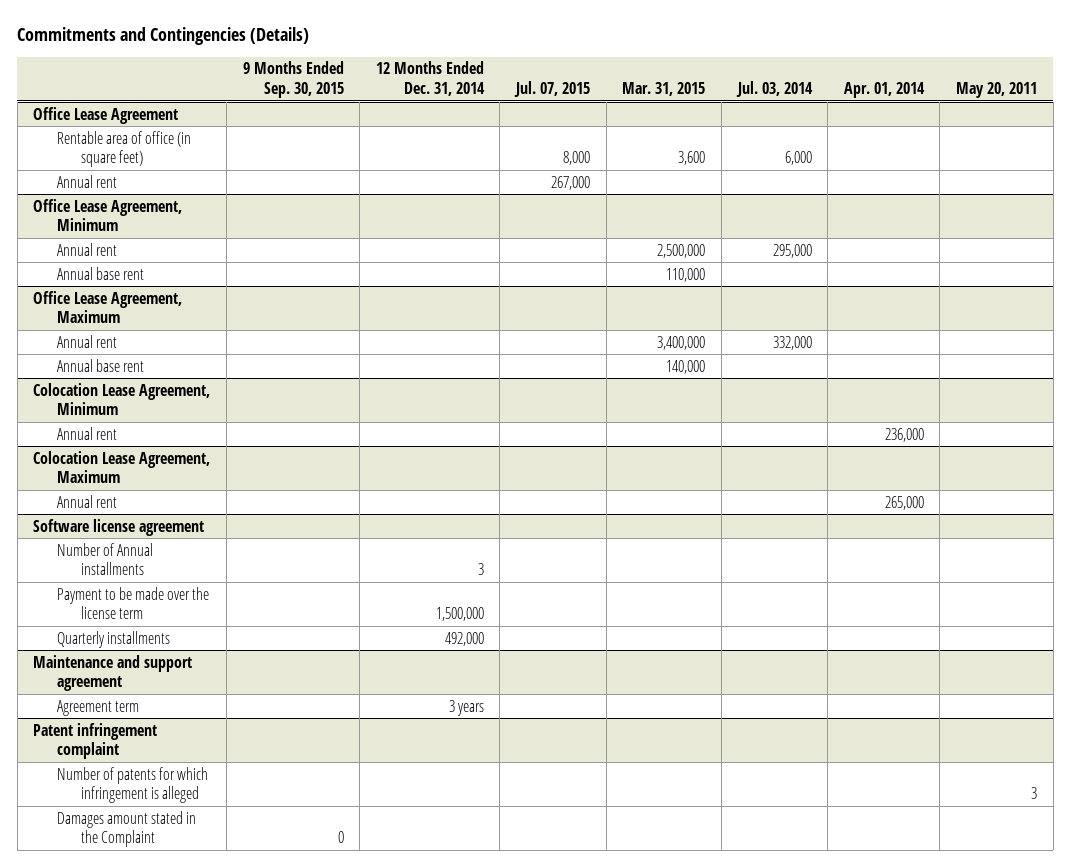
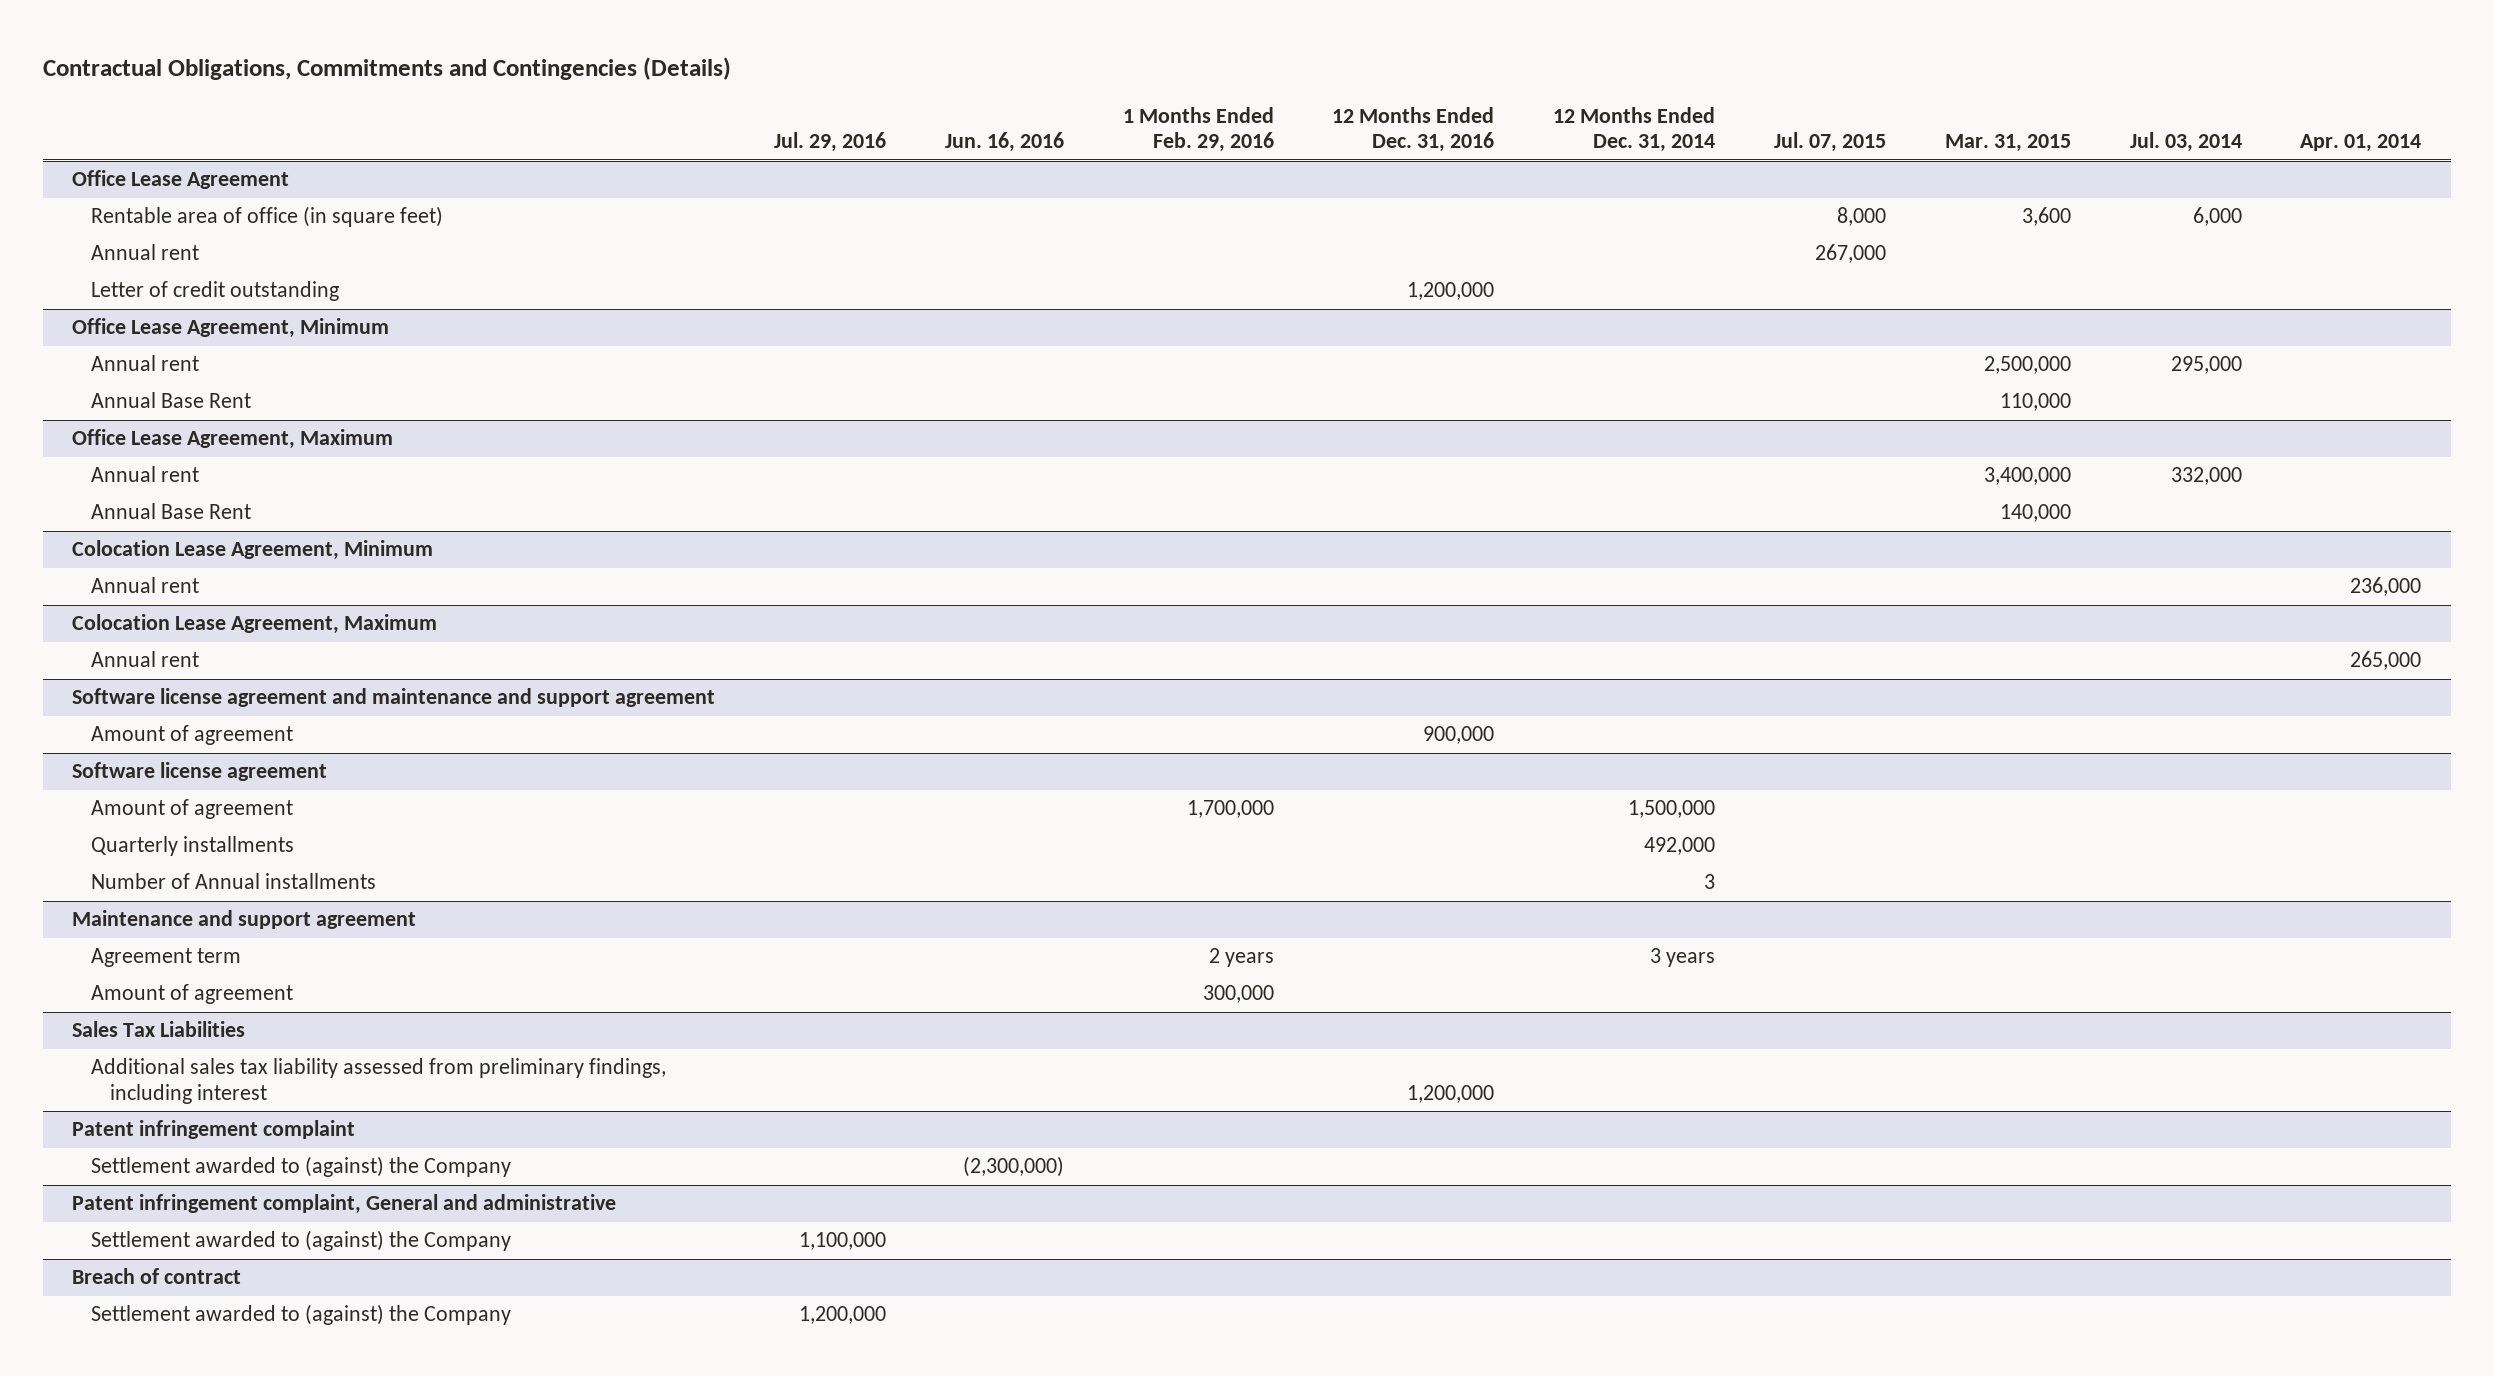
[17,27,310,46] Commitments and Contingencies (Details) -> [42,57,731,81] Contractual Obligations, Commitments and Contingencies (Details)
[242,61,344,98] 9 Months Ended Sep. 30, 2015 -> none
[956,81,1038,98] May 20, 2011 -> none
none -> [774,132,887,153] Jul. 29, 2016
none -> [944,132,1064,153] Jun. 16, 2016
none -> [1122,107,1274,153] 1 Months Ended Feb. 29, 2016
none -> [1332,107,1495,153] 12 Months Ended Dec. 31, 2016
none -> [91,281,340,302] Letter of credit outstanding
[57,266,145,280] Annual base rent -> [91,392,252,409] Annual Base Rent
[57,358,145,372] Annual base rent -> [91,503,252,520] Annual Base Rent
none -> [72,688,716,708] Software license agreement and maintenance and support agreement
none -> [91,725,294,746] Amount of agreement
[57,586,210,620] Payment to be made over the license term -> [91,799,294,820] Amount of agreement
[57,542,154,576] Number of Annual installments -> [91,873,377,890] Number of Annual installments
none -> [91,984,294,1005] Amount of agreement
none -> [72,1021,246,1038] Sales Tax Liabilities
none -> [91,1058,667,1104] Additional sales tax liability assessed from preliminary findings, including interest
[57,766,209,804] Number of patents for which infringement is alleged -> none
[57,810,197,848] Damages amount stated in the Complaint -> none
none -> [91,1156,512,1178] Settlement awarded to (against) the Company
none -> [72,1194,617,1215] Patent infringement complaint, General and administrative
none -> [91,1230,512,1252] Settlement awarded to (against) the Company
none -> [72,1268,242,1285] Breach of contract
none -> [91,1304,512,1326] Settlement awarded to (against) the Company

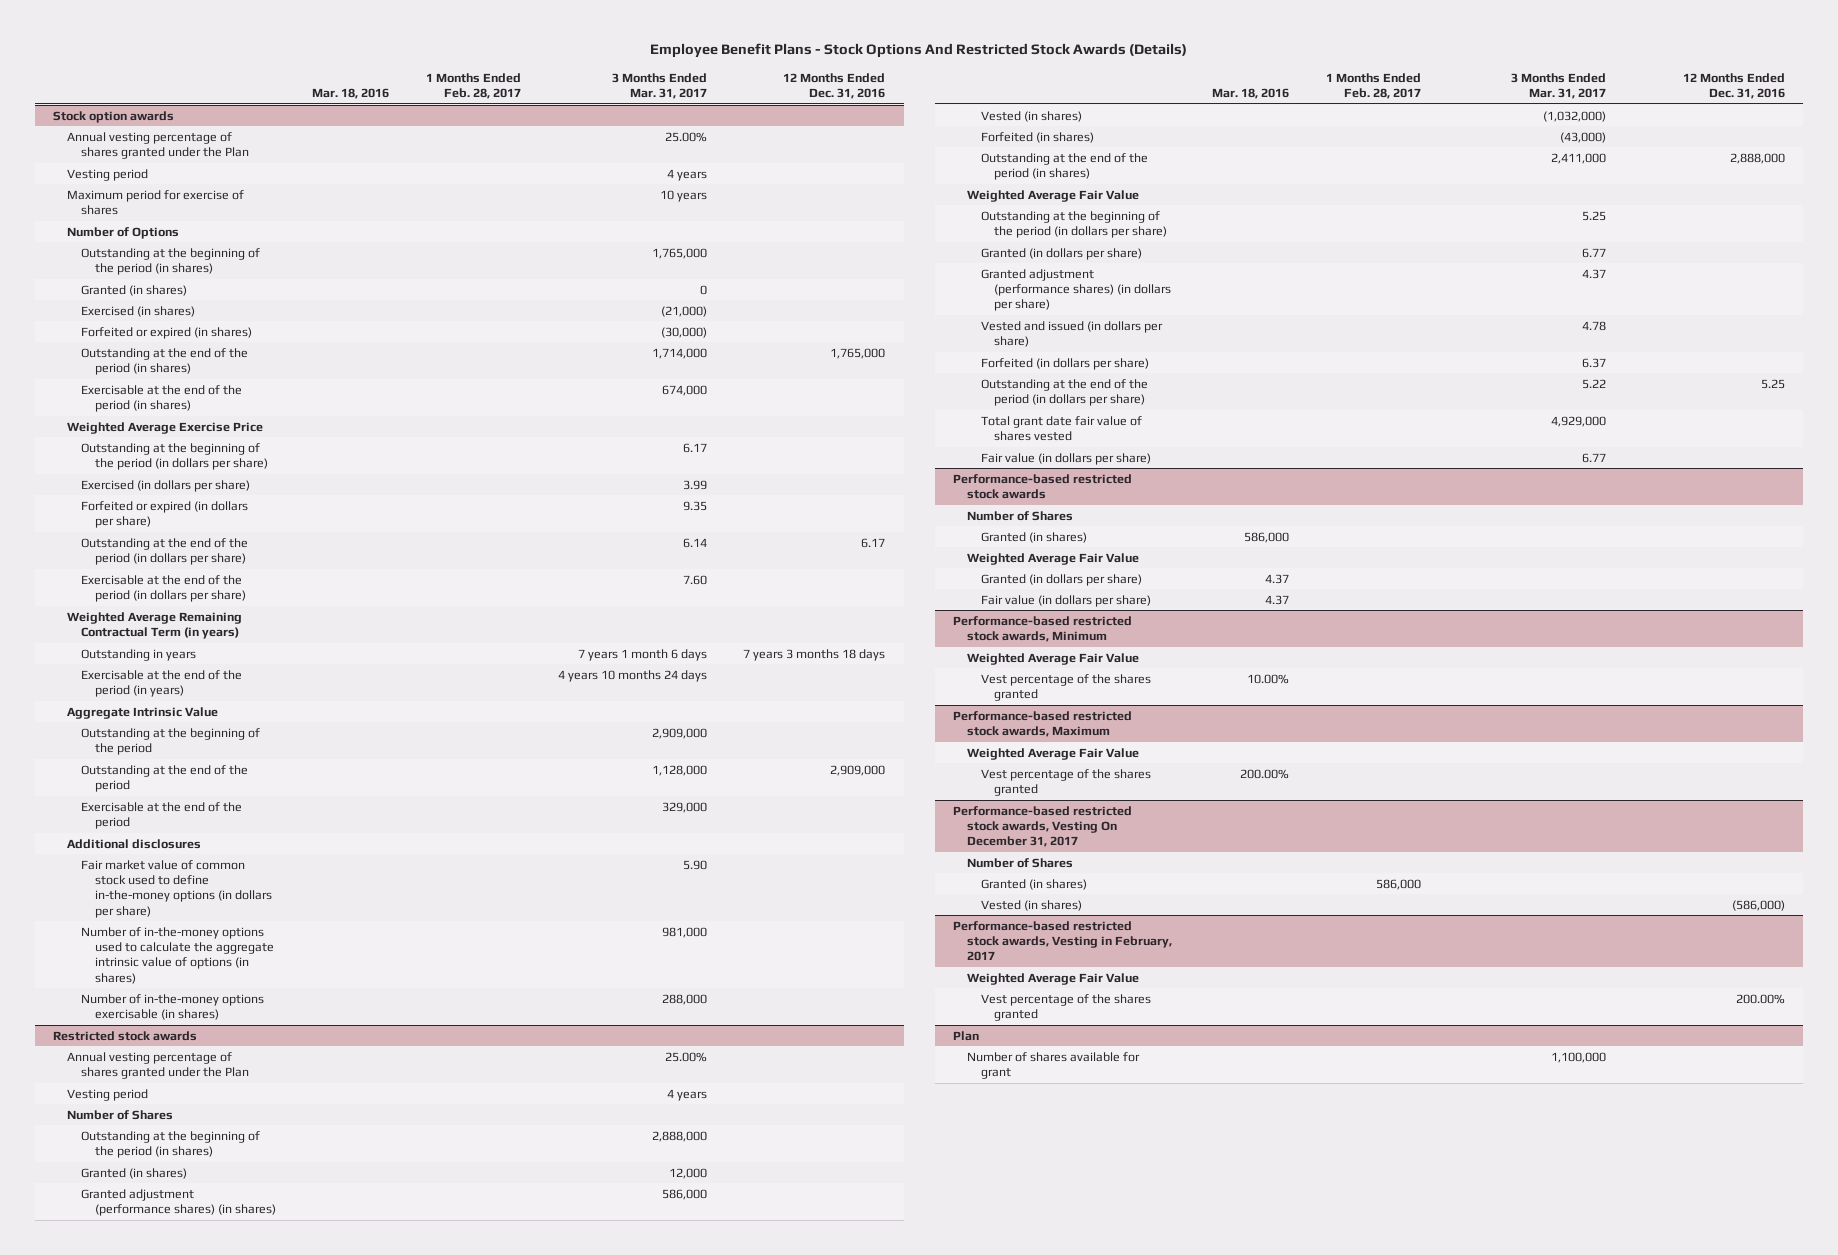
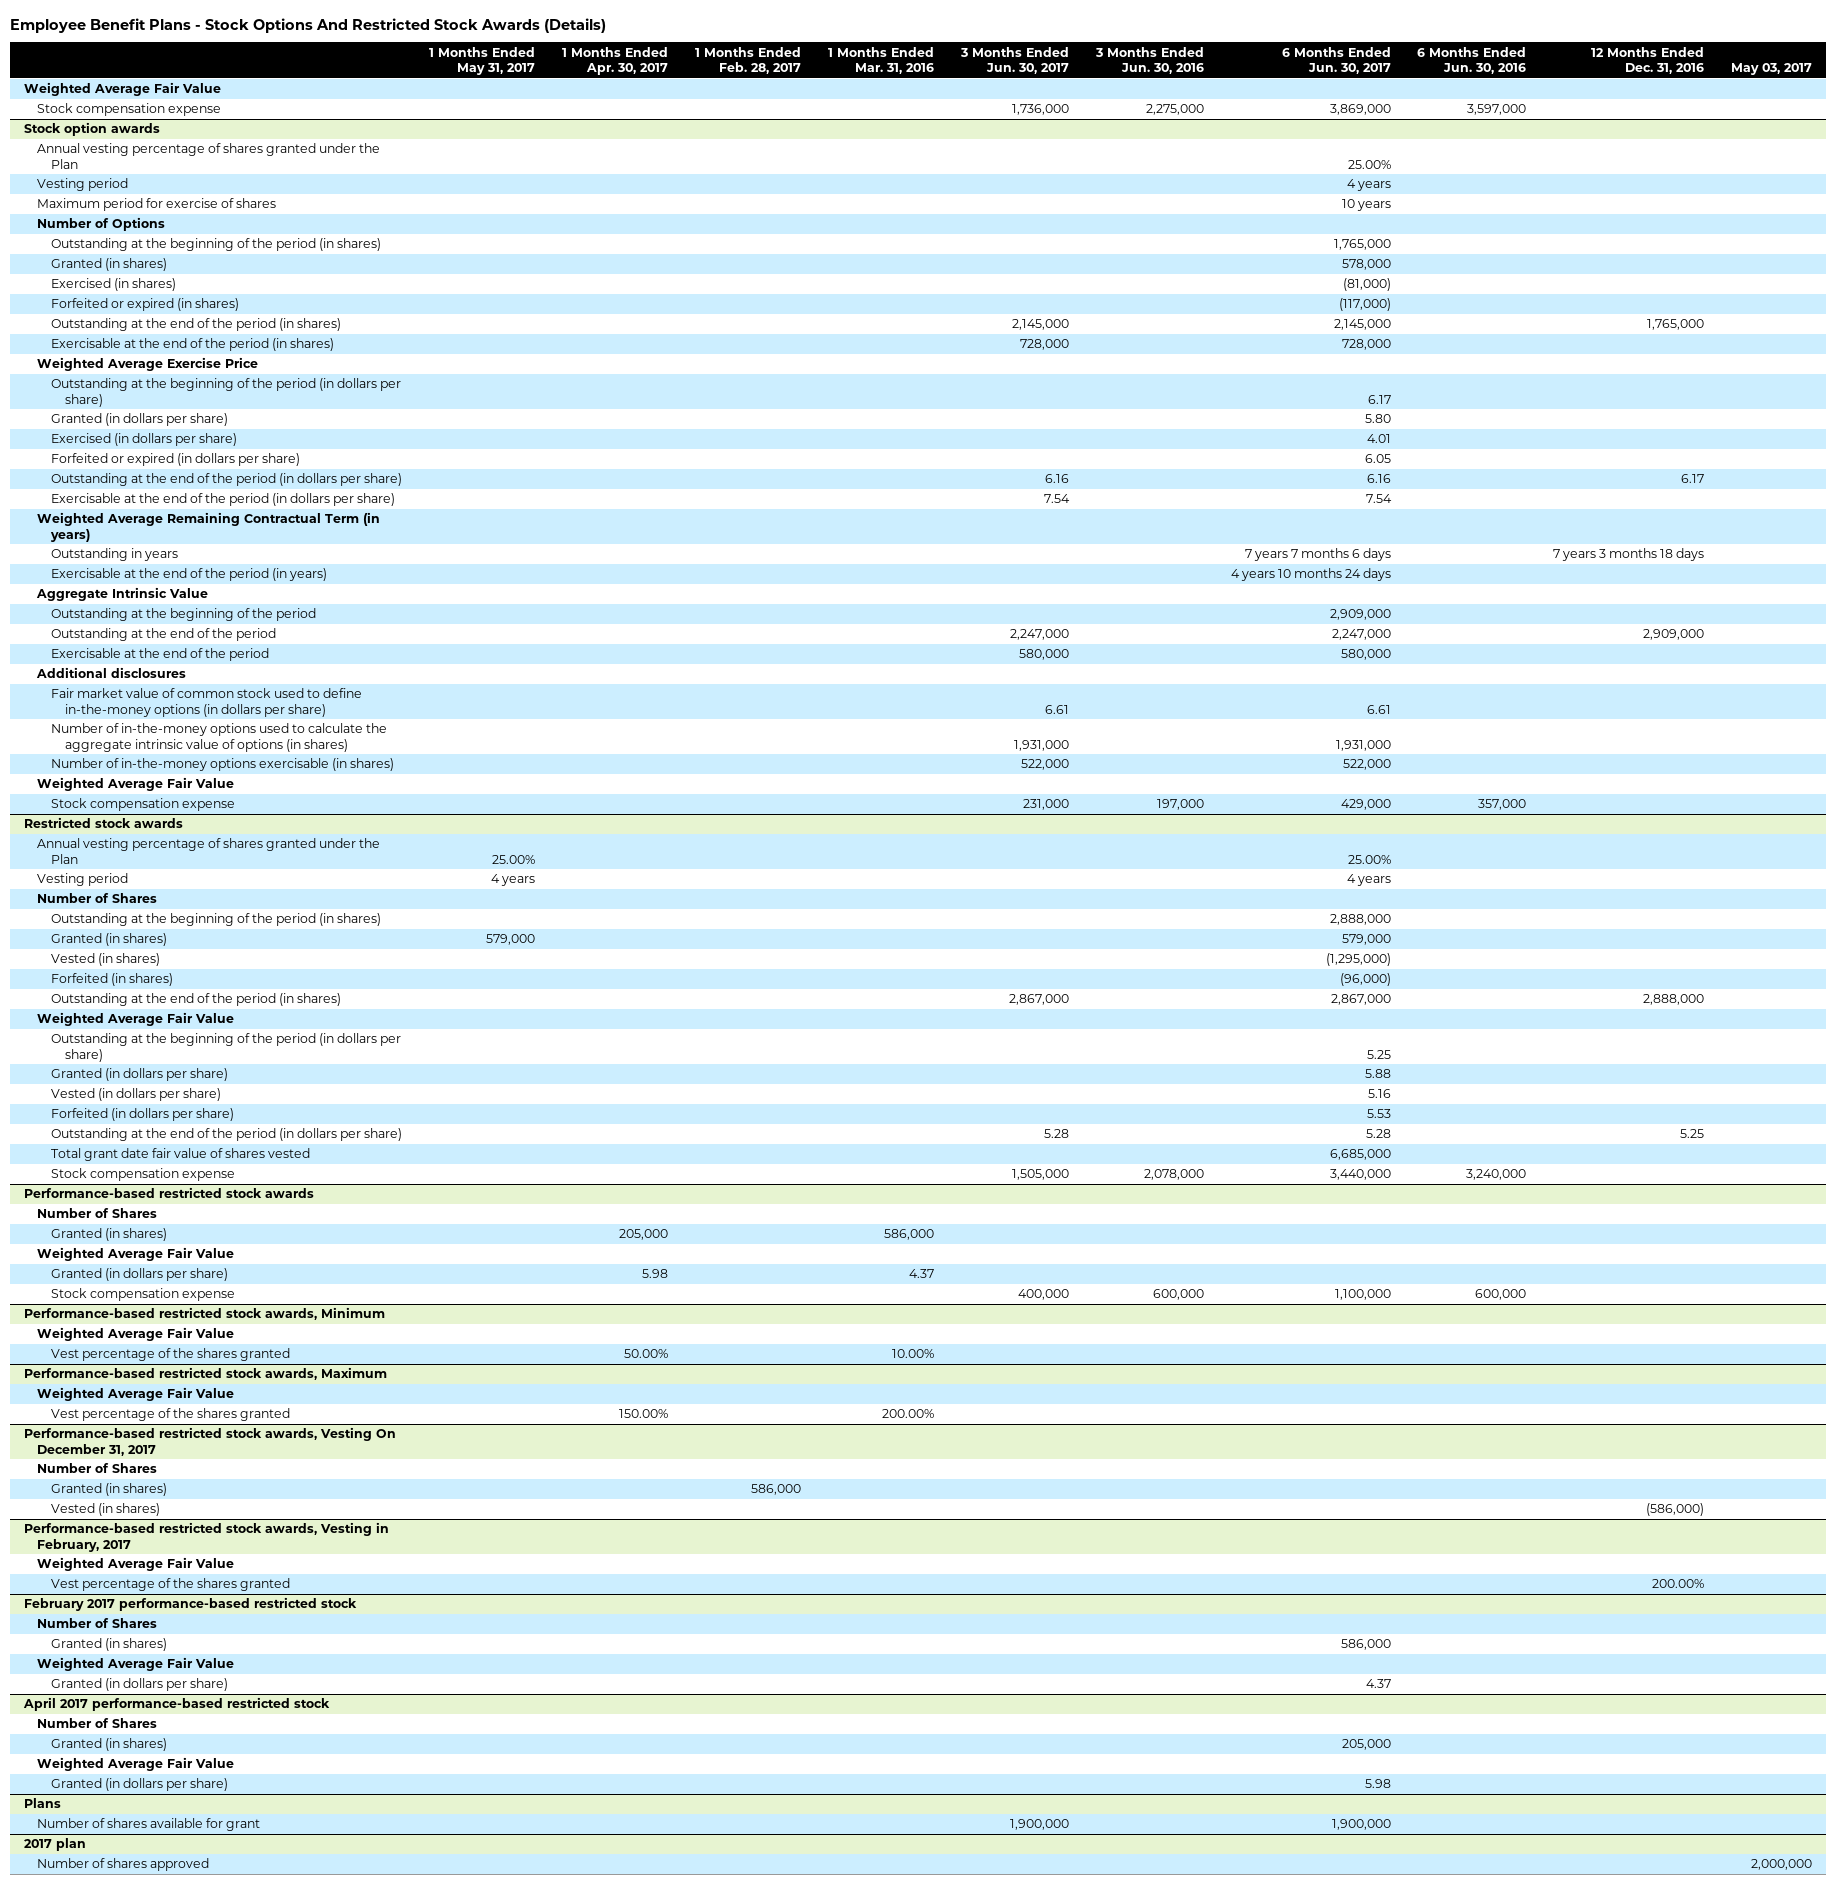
[312,88,390,100] Mar. 18, 2016 -> none
[611,72,707,100] 3 Months Ended Mar. 31, 2017 -> none
none -> [429,46,536,76] 1 Months Ended May 31, 2017
none -> [561,46,668,76] 1 Months Ended Apr. 30, 2017
none -> [827,46,934,75] 1 Months Ended Mar. 31, 2016
none -> [959,46,1069,75] 3 Months Ended Jun. 30, 2017
none -> [1094,46,1204,75] 3 Months Ended Jun. 30, 2016
none -> [1281,46,1391,75] 6 Months Ended Jun. 30, 2017
none -> [1417,46,1527,75] 6 Months Ended Jun. 30, 2016
none -> [1731,63,1813,76] May 03, 2017
none -> [23,82,221,97] Weighted Average Fair Value
none -> [37,103,222,117] Stock compensation expense
none -> [51,413,229,427] Granted (in dollars per share)
none -> [37,777,235,792] Weighted Average Fair Value
none -> [51,798,236,812] Stock compensation expense
[80,1188,276,1217] Granted adjustment (performance shares) (in shares) -> none
[980,268,1172,312] Granted adjustment (performance shares) (in dollars per share) -> none
[980,320,1163,348] Vested and issued (in dollars per share) -> [51,1088,222,1102] Vested (in dollars per share)
[980,452,1151,465] Fair value (in dollars per share) -> none
none -> [51,1168,236,1182] Stock compensation expense
[980,594,1151,607] Fair value (in dollars per share) -> none
none -> [51,1288,236,1302] Stock compensation expense
none -> [23,1597,357,1612] February 2017 performance-based restricted stock
none -> [37,1618,158,1629] Number of Shares
none -> [51,1638,168,1652] Granted (in shares)
none -> [37,1657,235,1672] Weighted Average Fair Value
none -> [51,1678,229,1692] Granted (in dollars per share)
none -> [22,1697,330,1712] April 2017 performance-based restricted stock
none -> [37,1718,158,1729] Number of Shares
none -> [51,1738,168,1752] Granted (in shares)
none -> [37,1757,235,1772] Weighted Average Fair Value
none -> [51,1778,229,1792] Granted (in dollars per share)
[953,1030,980,1041] Plan -> [23,1798,61,1809] Plans
none -> [23,1838,86,1852] 2017 plan
none -> [37,1858,210,1872] Number of shares approved

